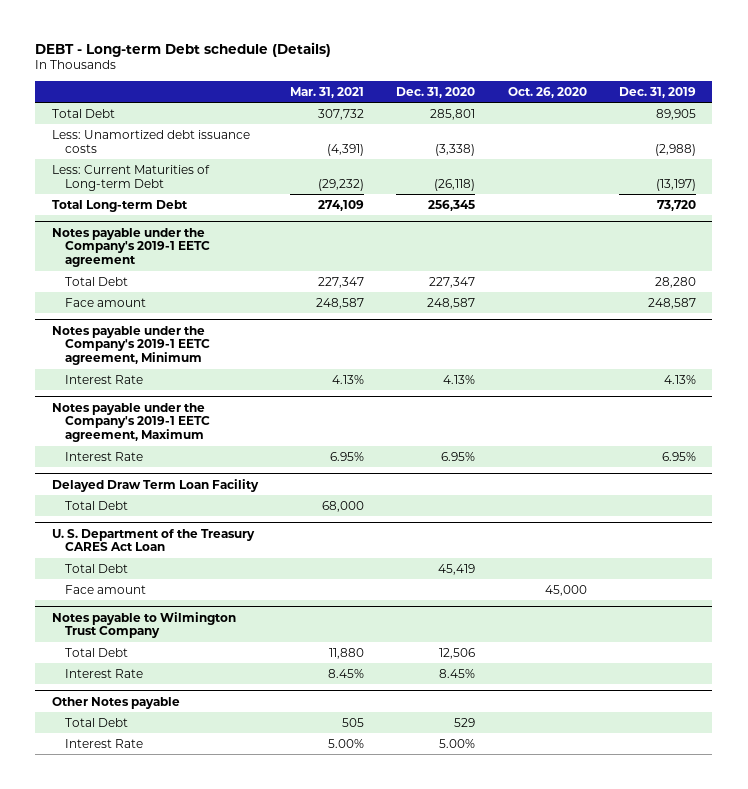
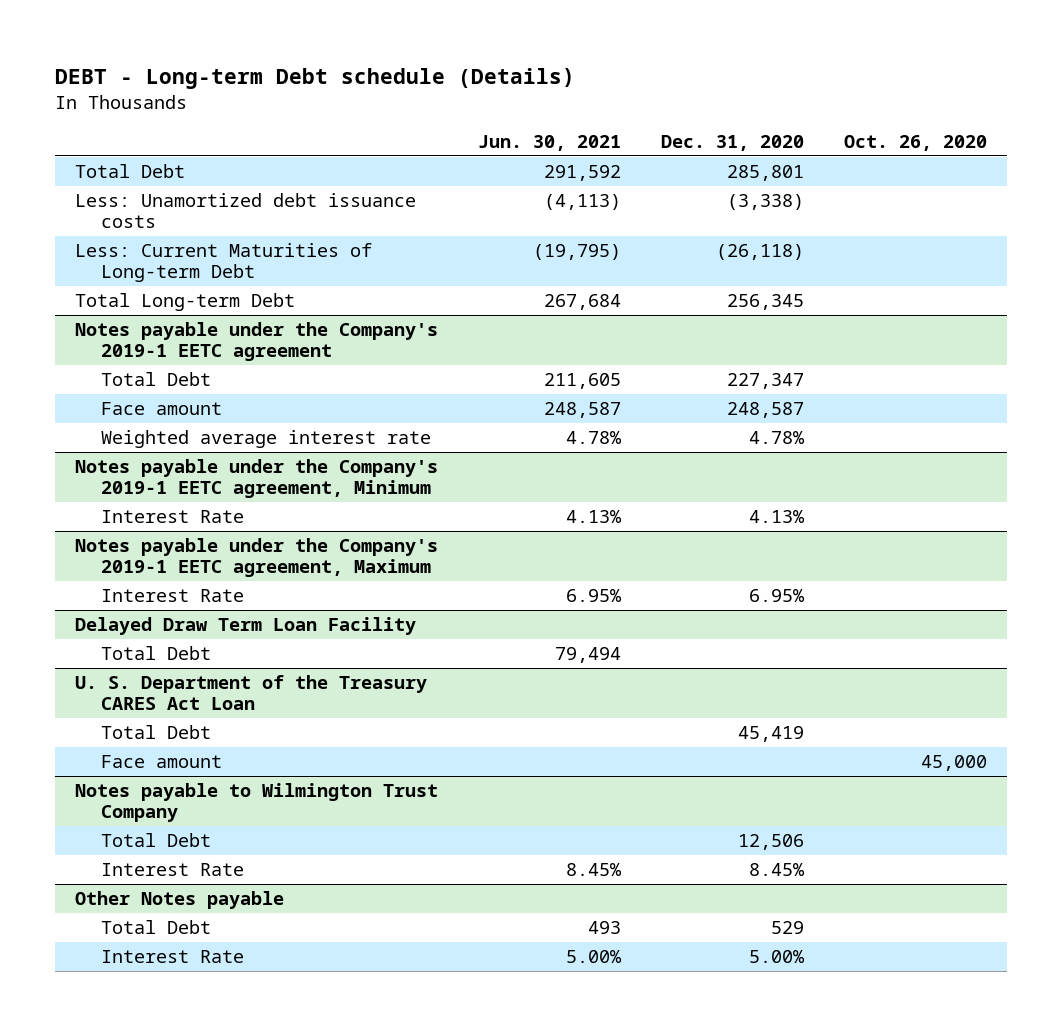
[289,86,364,98] Mar. 31, 2021 -> none
[619,86,697,98] Dec. 31, 2019 -> none
none -> [478,135,622,152] Jun. 30, 2021
none -> [100,429,431,448] Weighted average interest rate

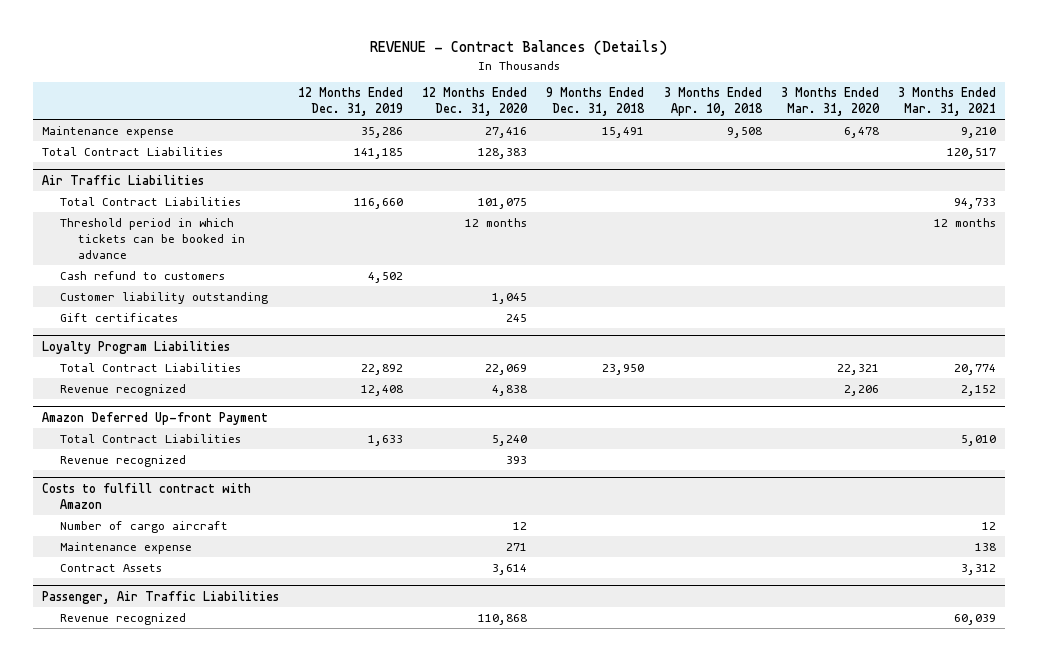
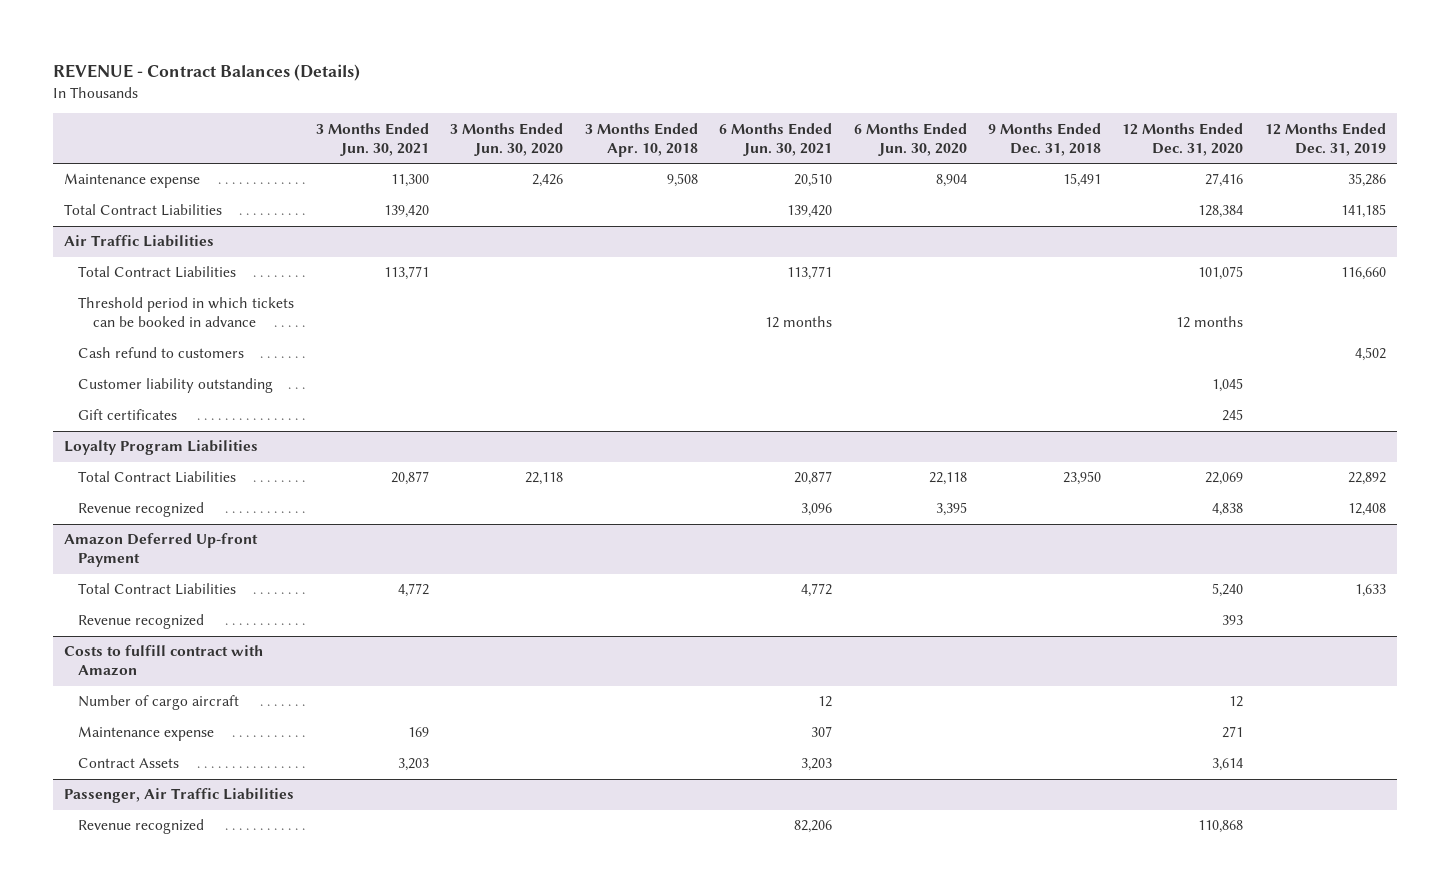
[780,87,880,117] 3 Months Ended Mar. 31, 2020 -> none
[897,87,996,117] 3 Months Ended Mar. 31, 2021 -> none
none -> [315,122,429,156] 3 Months Ended Jun. 30, 2021
none -> [450,122,564,156] 3 Months Ended Jun. 30, 2020
none -> [719,122,833,156] 6 Months Ended Jun. 30, 2021
none -> [853,122,967,156] 6 Months Ended Jun. 30, 2020
[478,147,528,159] 128,383 -> [1198,205,1244,219] 128,384

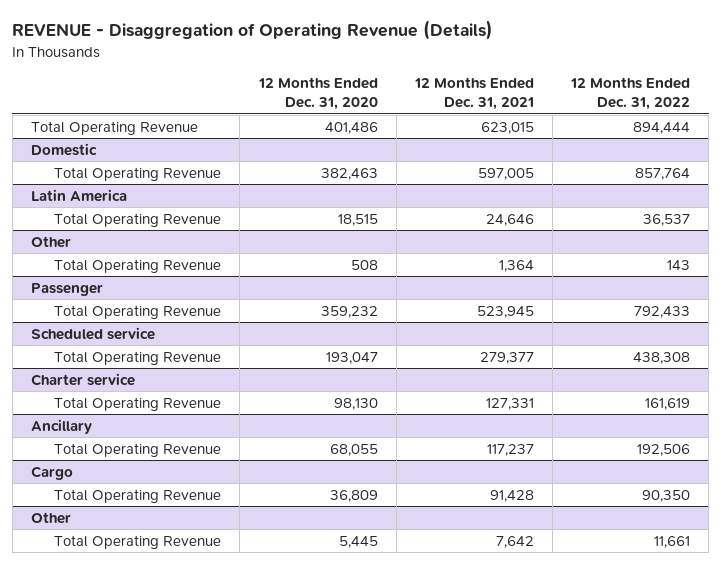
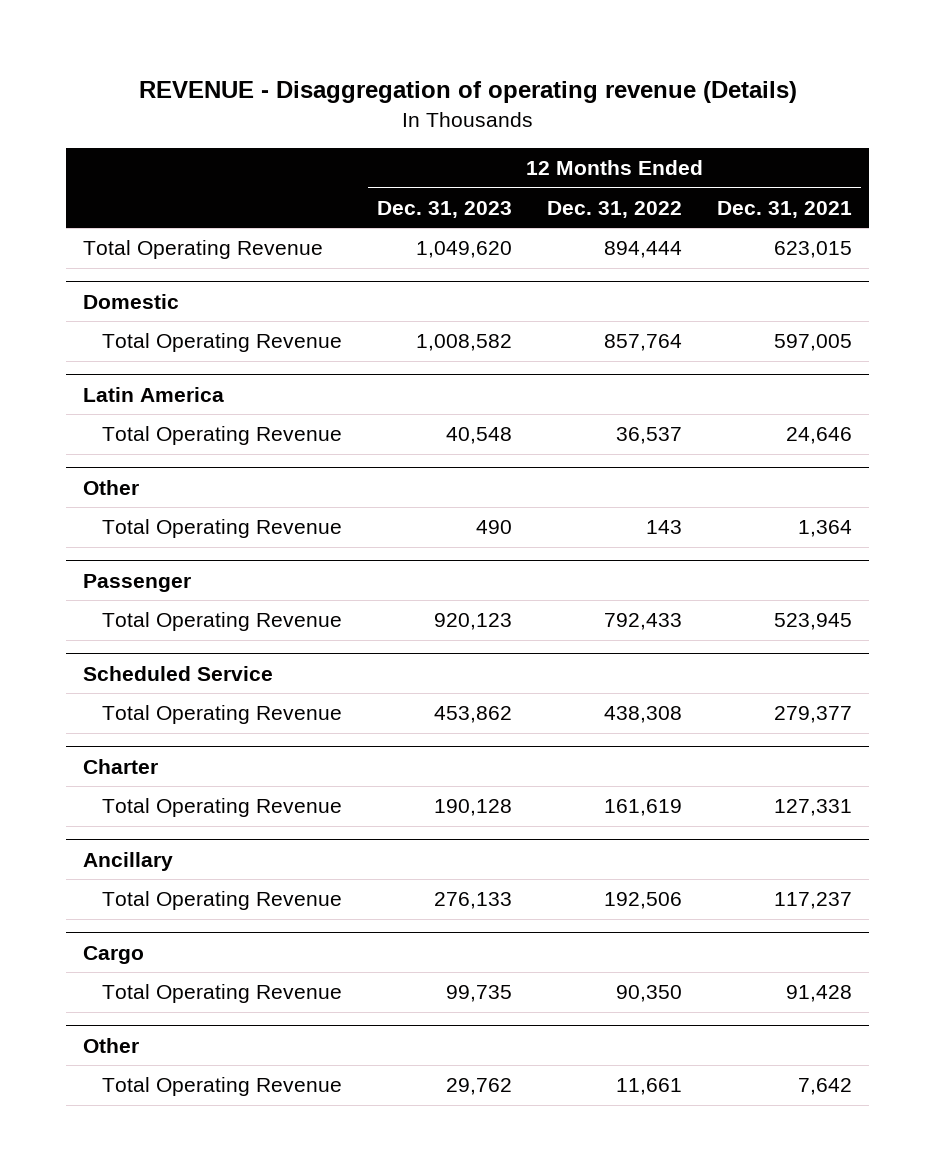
[12,19,494,40] REVENUE - Disaggregation of Operating Revenue (Details) -> [138,81,797,104] REVENUE - Disaggregation of operating revenue (Details)
[257,77,378,111] 12 Months Ended Dec. 31, 2020 -> none
none -> [377,200,513,218] Dec. 31, 2023
[30,326,155,340] Scheduled service -> [83,665,274,681] Scheduled Service
[30,372,135,386] Charter service -> [83,758,159,774] Charter

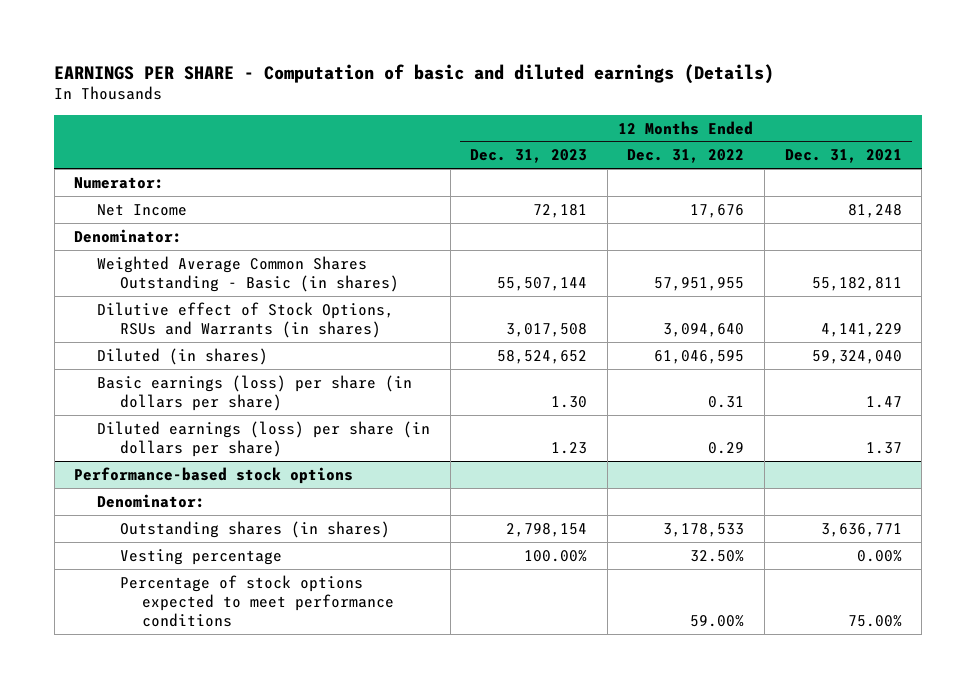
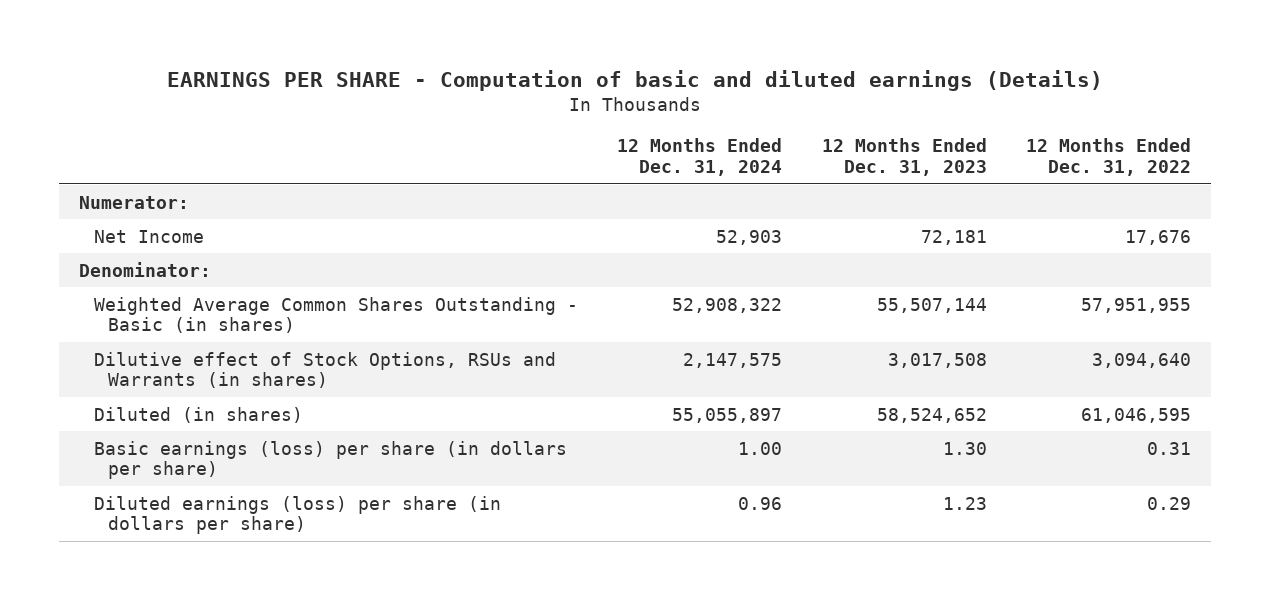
[784,149,902,164] Dec. 31, 2021 -> none
none -> [617,138,783,176] 12 Months Ended Dec. 31, 2024
[74,466,354,484] Performance-based stock options -> none
[97,493,206,508] Denominator: -> none
[119,520,390,538] Outstanding shares (in shares) -> none
[119,548,282,565] Vesting percentage -> none
[119,574,395,627] Percentage of stock options expected to meet performance conditions -> none

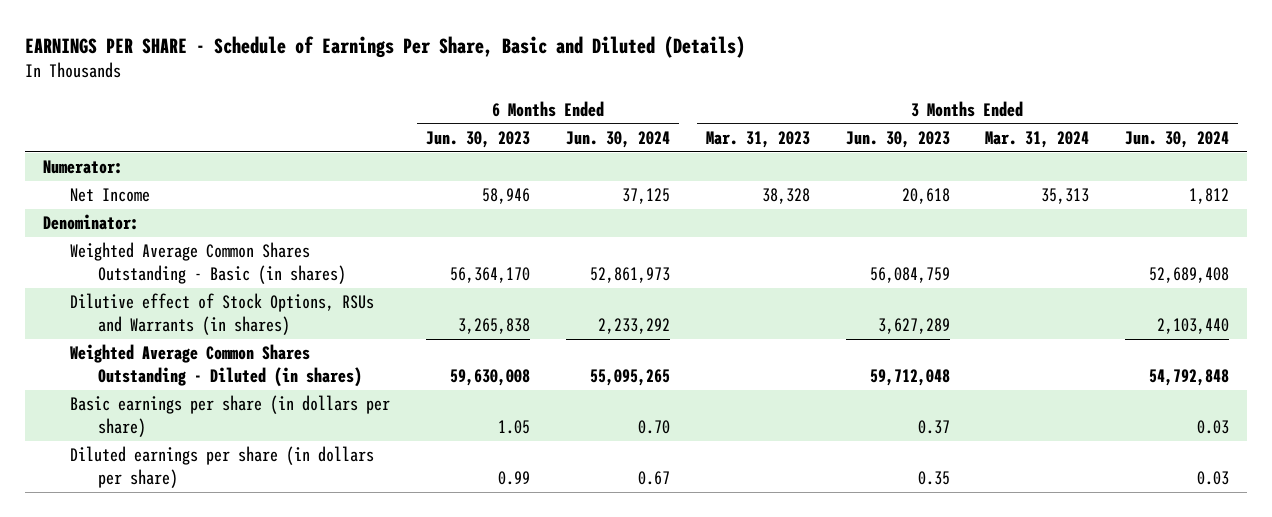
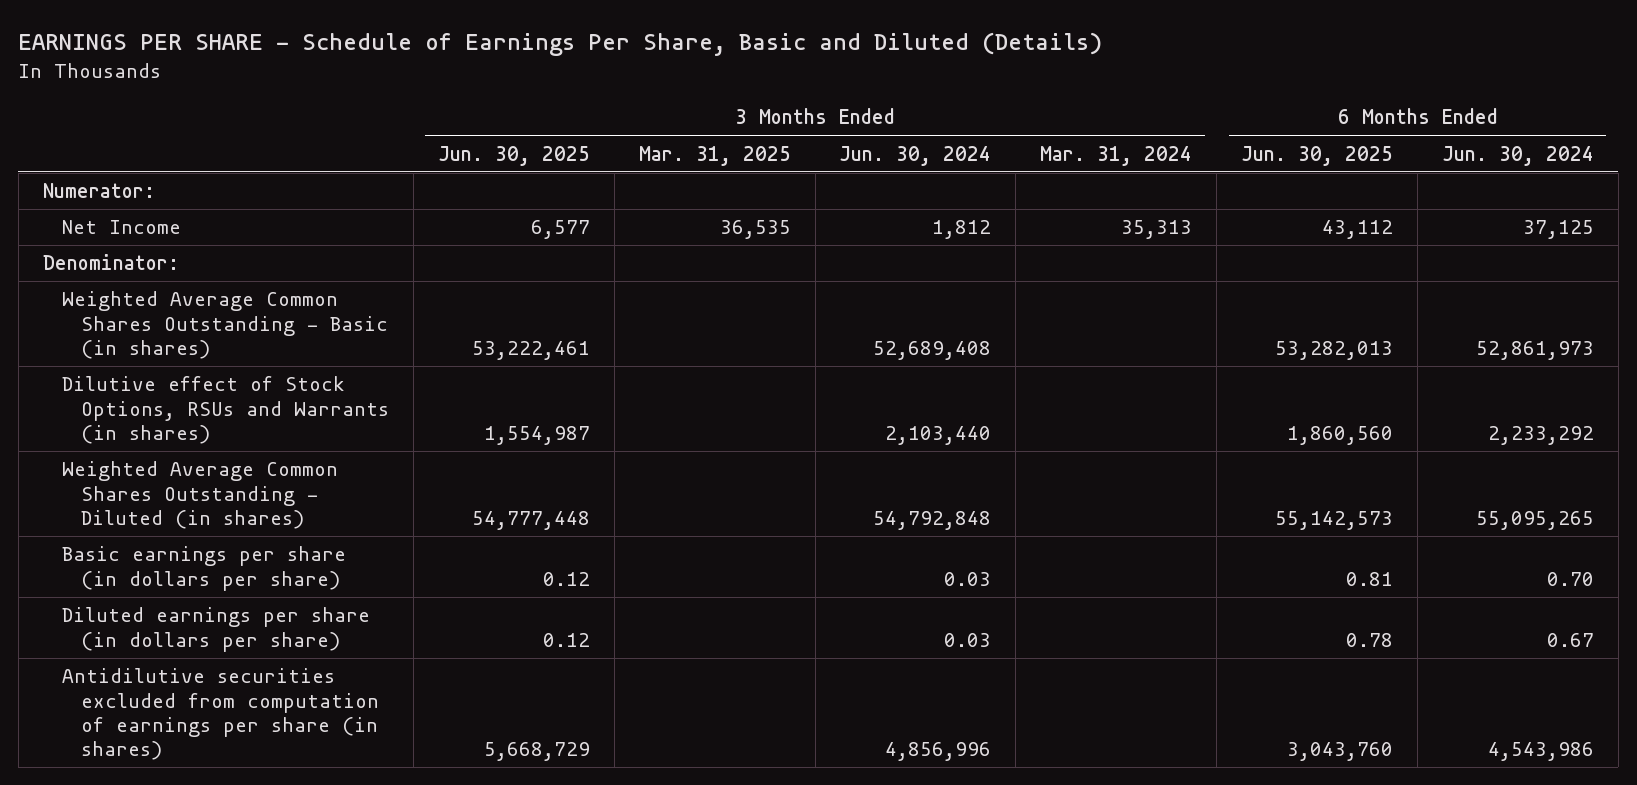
[426,131,531,149] Jun. 30, 2023 -> none
[705,131,810,149] Mar. 31, 2023 -> none
[845,131,950,149] Jun. 30, 2023 -> none
none -> [437,145,590,166] Jun. 30, 2025
none -> [638,145,791,166] Mar. 31, 2025
none -> [1241,145,1394,166] Jun. 30, 2025
none -> [61,668,379,760] Antidilutive securities excluded from computation of earnings per share (in shares)

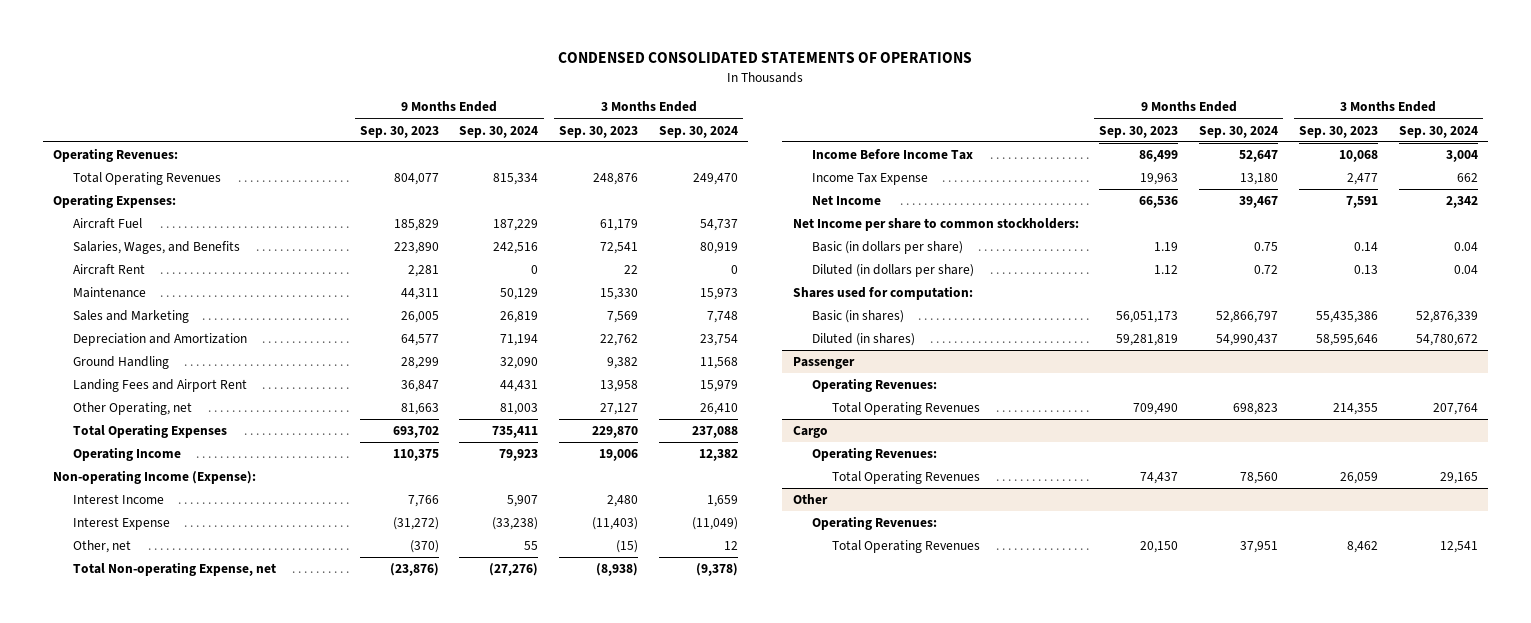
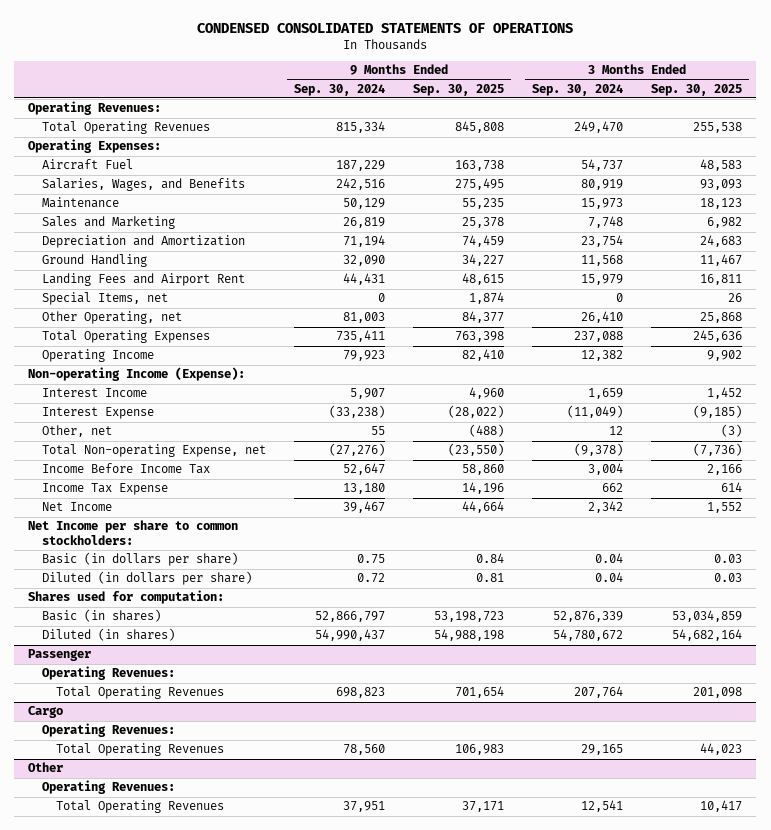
[359,125,439,138] Sep. 30, 2023 -> none
[559,125,639,138] Sep. 30, 2023 -> none
none -> [413,83,505,96] Sep. 30, 2025
none -> [651,83,743,96] Sep. 30, 2025
[72,264,145,276] Aircraft Rent -> none
none -> [42,292,169,306] Special Items, net

